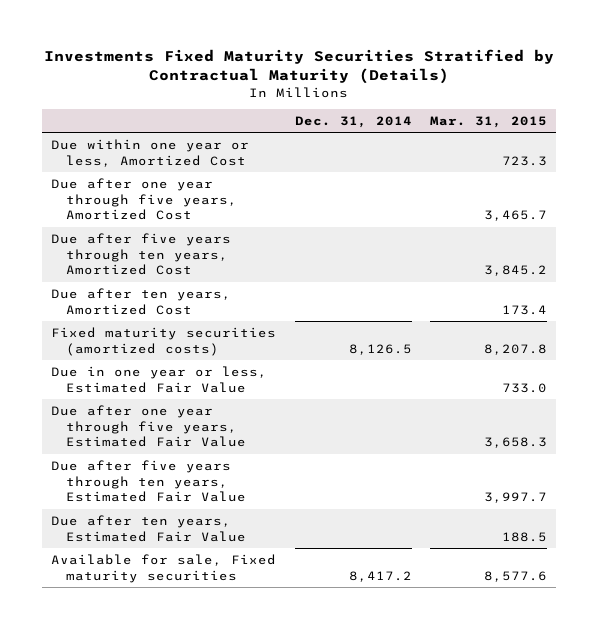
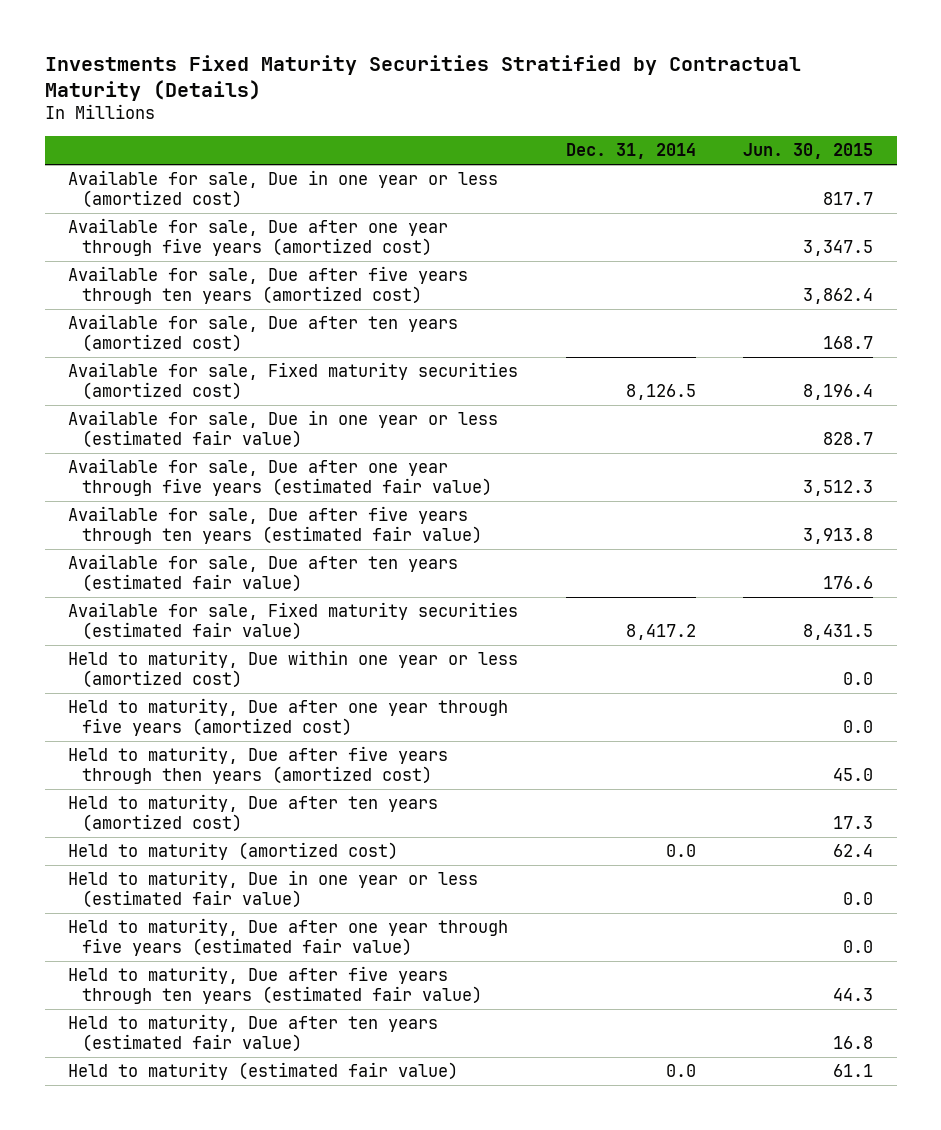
[429,115,547,128] Mar. 31, 2015 -> none
none -> [743,143,874,160] Jun. 30, 2015
[51,138,250,167] Due within one year or less, Amortized Cost -> [68,170,499,209] Available for sale, Due in one year or less (amortized cost)
[51,177,238,221] Due after one year through five years, Amortized Cost -> [68,218,449,257] Available for sale, Due after one year through five years (amortized cost)
[51,232,232,276] Due after five years through ten years, Amortized Cost -> [68,266,469,305] Available for sale, Due after five years through ten years (amortized cost)
[51,287,232,315] Due after ten years, Amortized Cost -> [68,314,459,353] Available for sale, Due after ten years (amortized cost)
[51,326,277,356] Fixed maturity securities (amortized costs) -> [68,362,519,401] Available for sale, Fixed maturity securities (amortized cost)
[51,365,268,393] Due in one year or less, Estimated Fair Value -> [68,410,499,449] Available for sale, Due in one year or less (estimated fair value)
[51,404,247,448] Due after one year through five years, Estimated Fair Value -> [68,458,493,497] Available for sale, Due after one year through five years (estimated fair value)
[51,459,247,503] Due after five years through ten years, Estimated Fair Value -> [68,506,483,545] Available for sale, Due after five years through ten years (estimated fair value)
[51,514,247,542] Due after ten years, Estimated Fair Value -> [68,554,459,593] Available for sale, Due after ten years (estimated fair value)
[51,553,277,583] Available for sale, Fixed maturity securities -> [68,602,519,641] Available for sale, Fixed maturity securities (estimated fair value)
none -> [68,650,519,689] Held to maturity, Due within one year or less (amortized cost)
none -> [68,698,509,737] Held to maturity, Due after one year through five years (amortized cost)
none -> [68,746,449,785] Held to maturity, Due after five years through then years (amortized cost)
none -> [68,794,439,833] Held to maturity, Due after ten years (amortized cost)
none -> [68,842,399,861] Held to maturity (amortized cost)
none -> [68,870,479,909] Held to maturity, Due in one year or less (estimated fair value)
none -> [68,918,509,957] Held to maturity, Due after one year through five years (estimated fair value)
none -> [68,966,483,1005] Held to maturity, Due after five years through ten years (estimated fair value)
none -> [68,1014,439,1053] Held to maturity, Due after ten years (estimated fair value)
none -> [68,1062,459,1081] Held to maturity (estimated fair value)

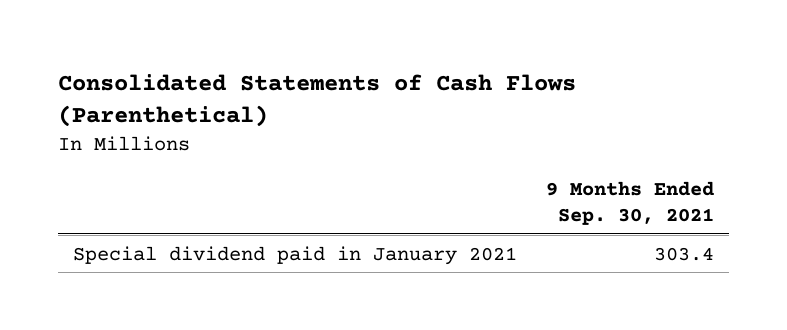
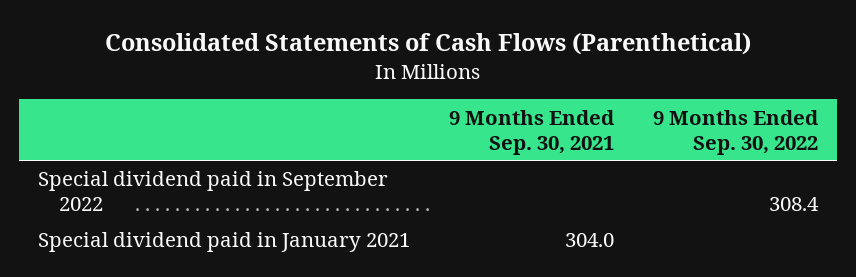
none -> [652,109,819,155] 9 Months Ended Sep. 30, 2022
none -> [38,171,389,212] Special dividend paid in September 2022
[654,246,715,261] 303.4 -> [565,233,615,248] 304.0

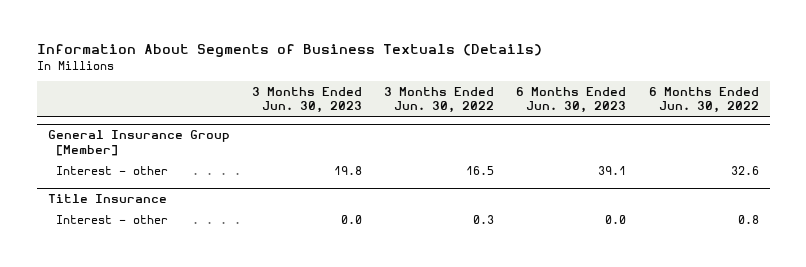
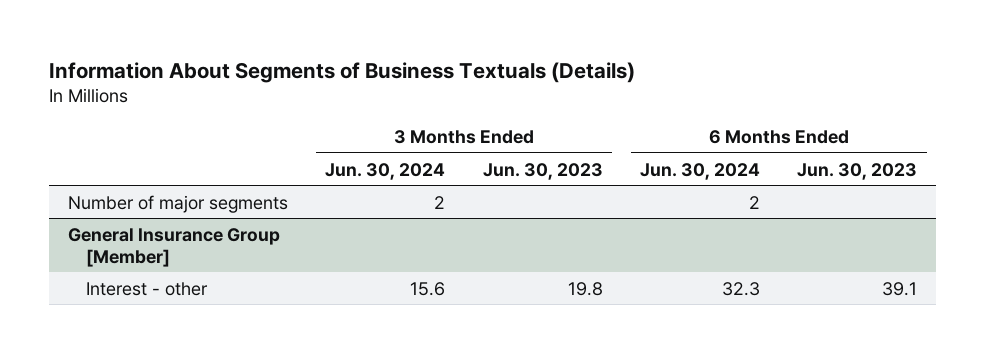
[384,86,495,114] 3 Months Ended Jun. 30, 2022 -> none
[648,86,759,114] 6 Months Ended Jun. 30, 2022 -> none
none -> [325,162,446,180] Jun. 30, 2024
none -> [639,162,760,180] Jun. 30, 2024
none -> [68,194,289,213] Number of major segments
[47,193,167,203] Title Insurance -> none
[56,214,169,224] Interest - other -> none

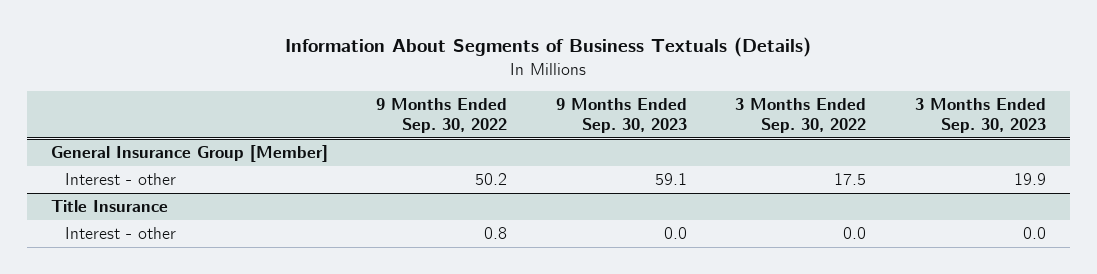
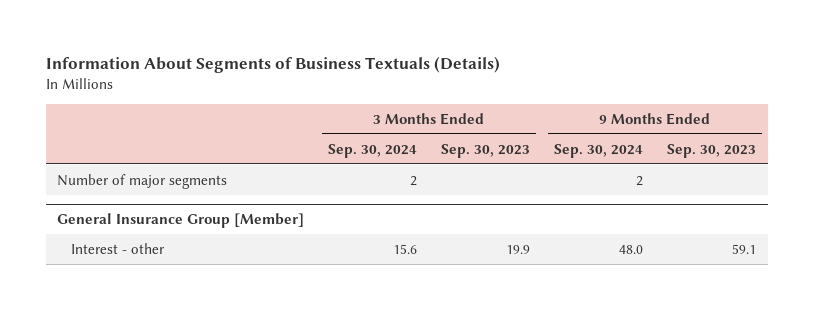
[376,98,508,134] 9 Months Ended Sep. 30, 2022 -> none
[735,98,867,134] 3 Months Ended Sep. 30, 2022 -> none
none -> [328,143,418,158] Sep. 30, 2024
none -> [554,143,644,158] Sep. 30, 2024
none -> [57,173,228,189] Number of major segments
[50,200,168,213] Title Insurance -> none
[65,227,177,240] Interest - other -> none

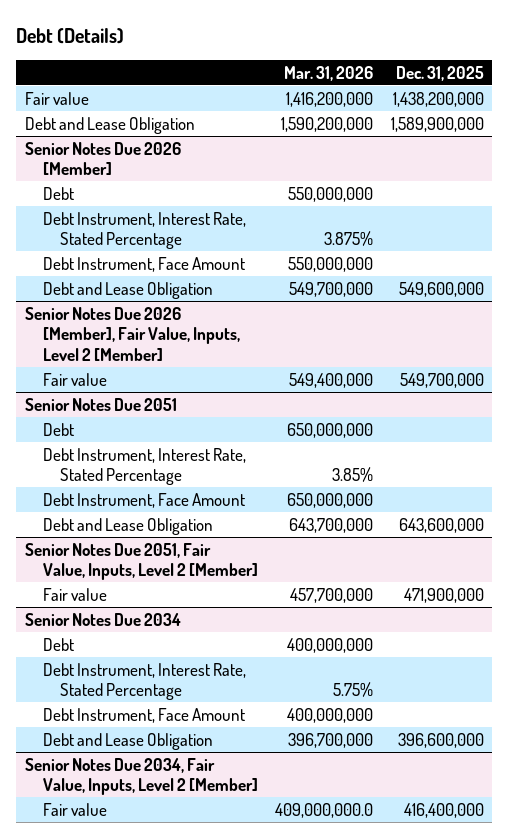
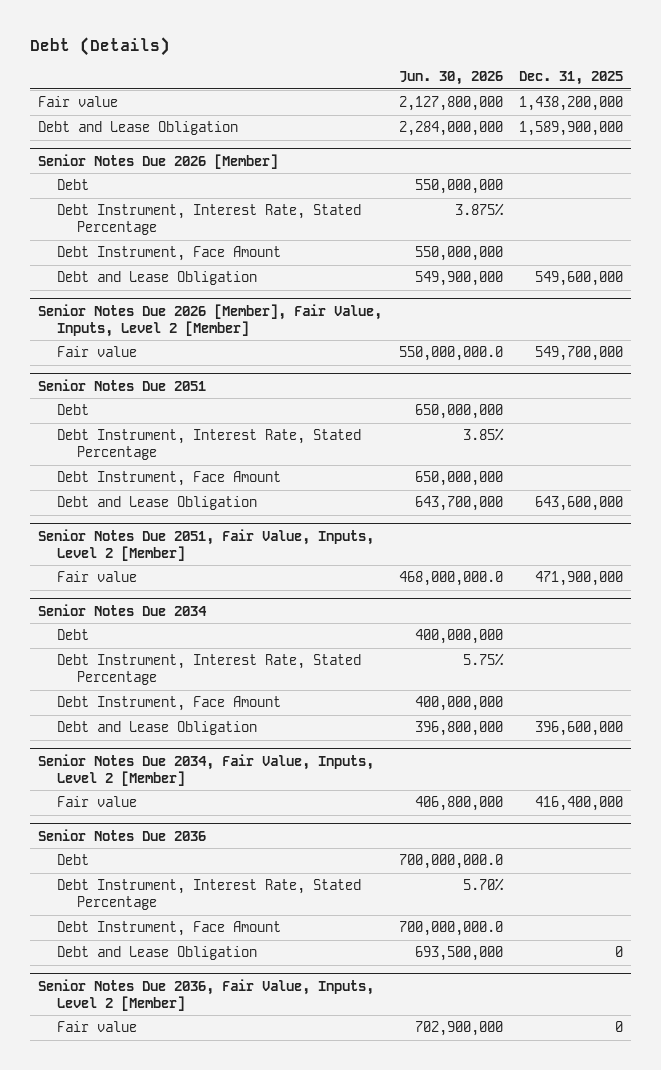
[284,65,374,81] Mar. 31, 2026 -> none
none -> [398,71,503,86] Jun. 30, 2026
none -> [38,828,207,841] Senior Notes Due 2036
none -> [57,854,90,866] Debt
none -> [57,879,362,911] Debt Instrument, Interest Rate, Stated Percentage
none -> [57,921,282,937] Debt Instrument, Face Amount
none -> [57,946,258,961] Debt and Lease Obligation
none -> [38,978,375,1011] Senior Notes Due 2036, Fair Value, Inputs, Level 2 [Member]
none -> [57,1021,138,1033] Fair value

